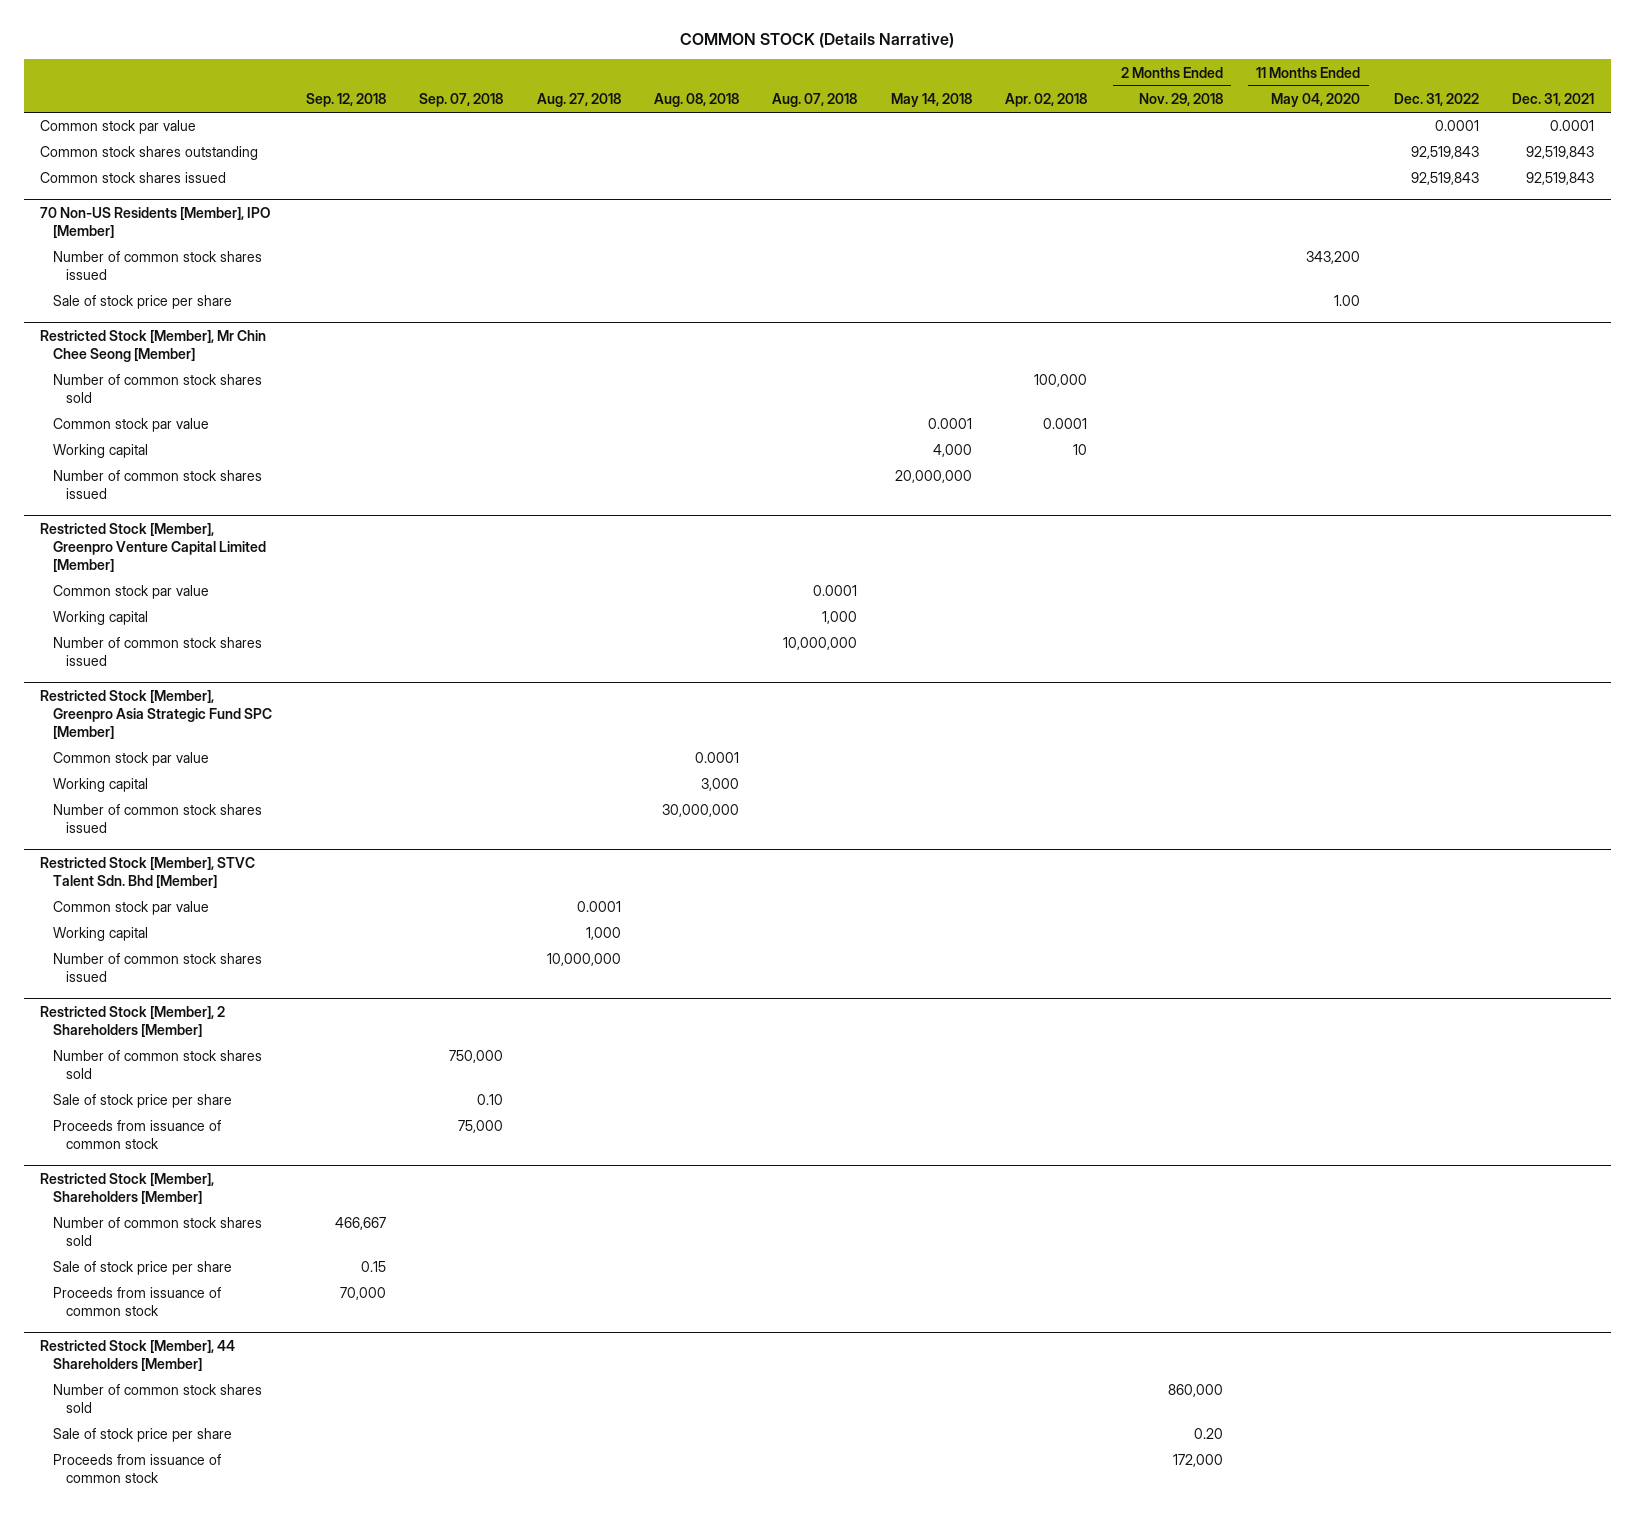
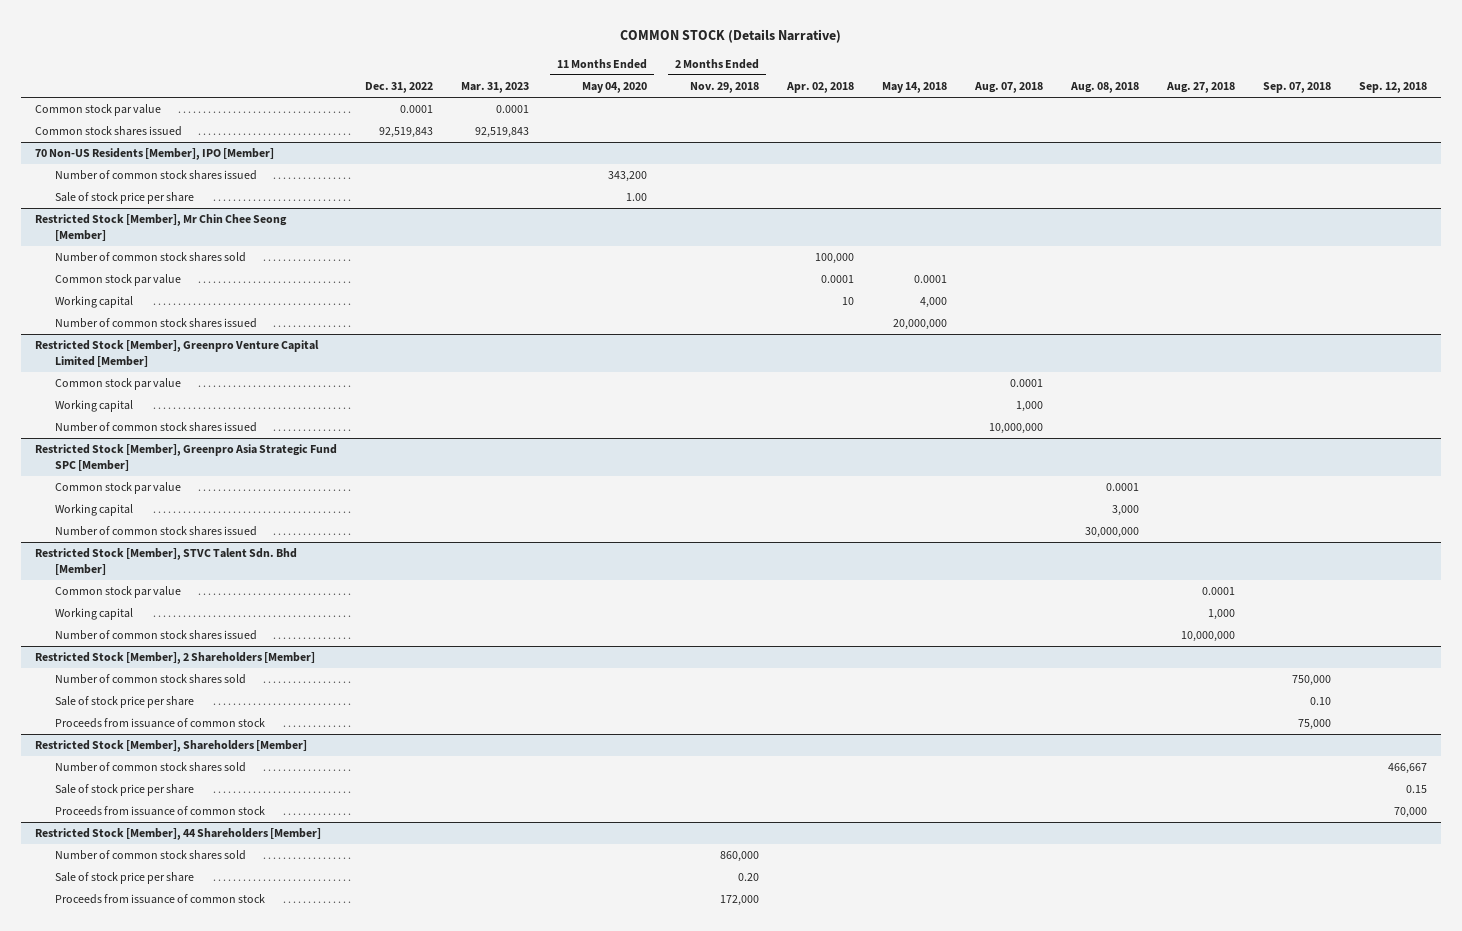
[1512,93,1595,107] Dec. 31, 2021 -> none
none -> [461,81,530,93] Mar. 31, 2023
[40,146,259,161] Common stock shares outstanding -> none

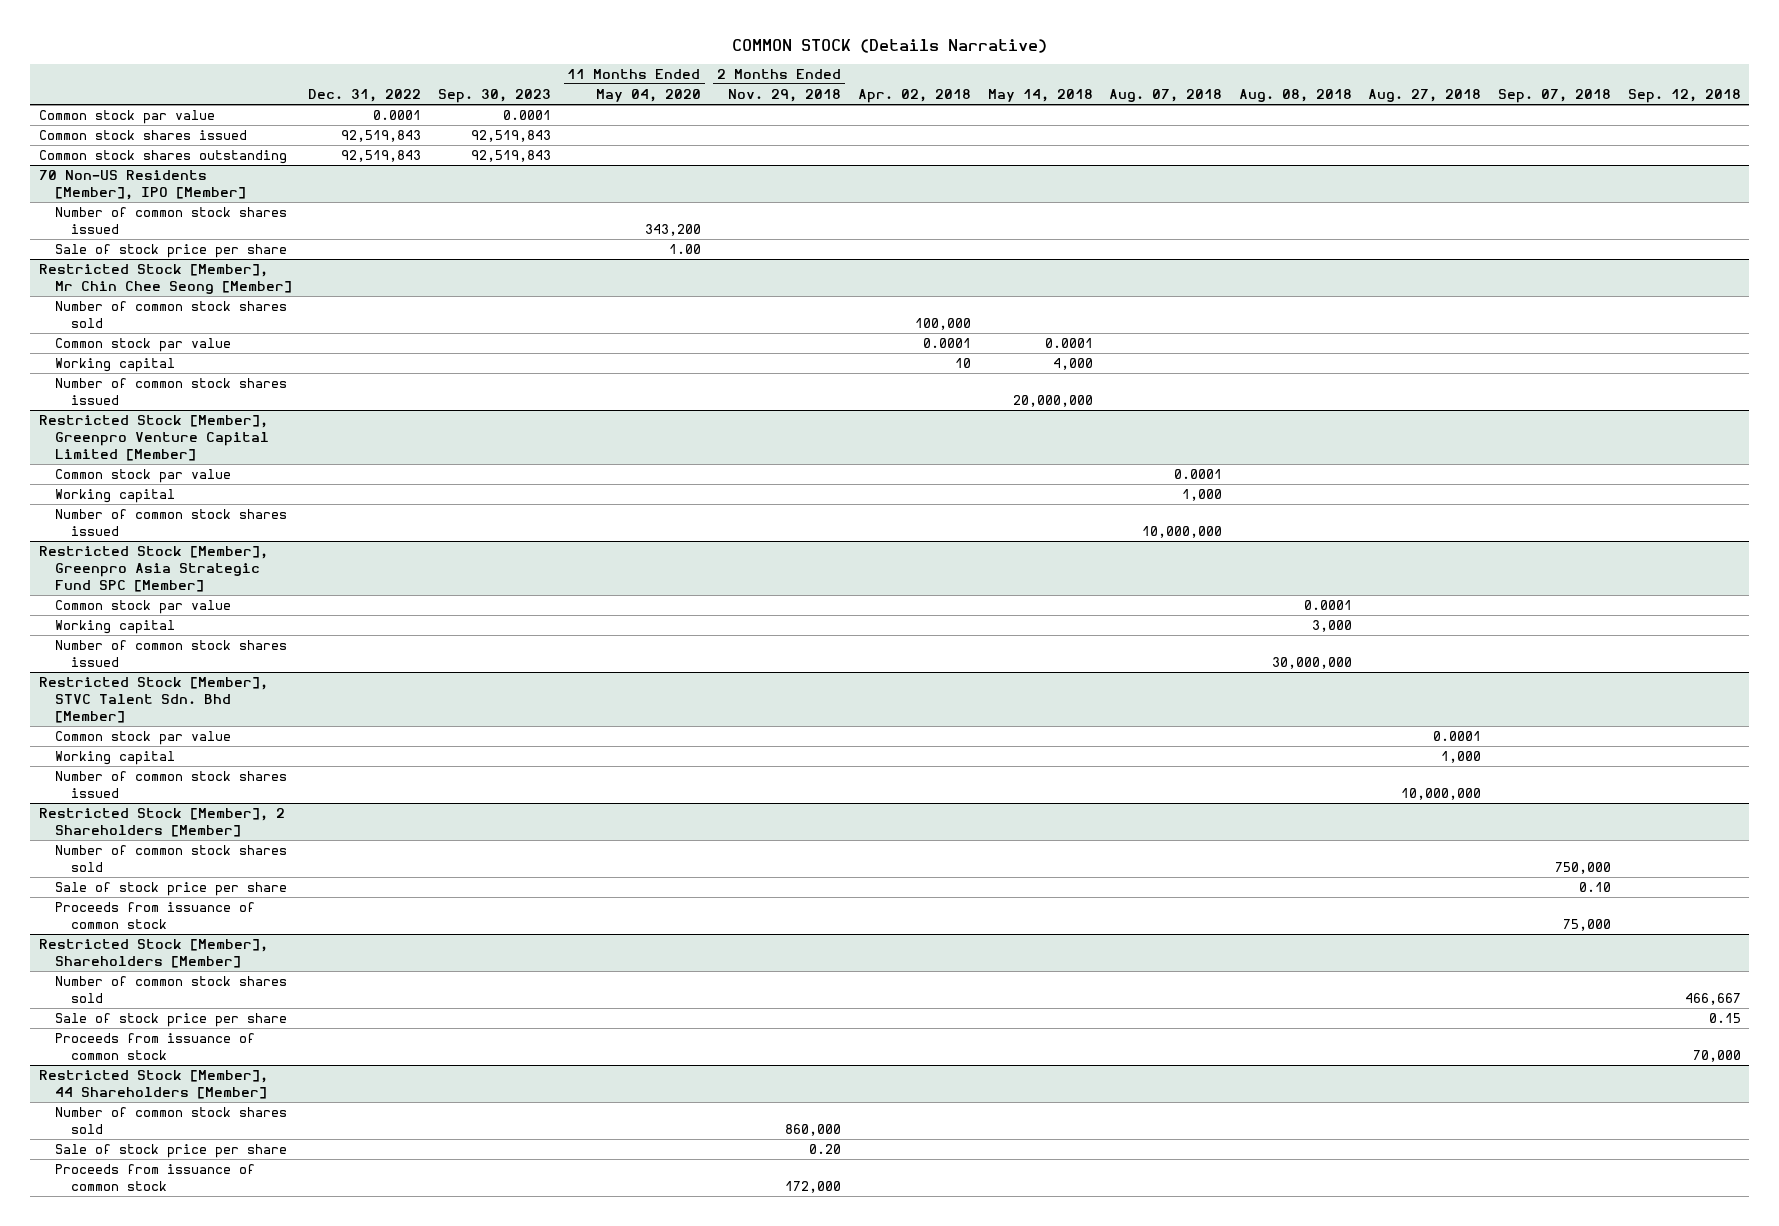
[461,81,530,93] Mar. 31, 2023 -> none
none -> [438,89,552,104] Sep. 30, 2023
none -> [38,150,287,165] Common stock shares outstanding

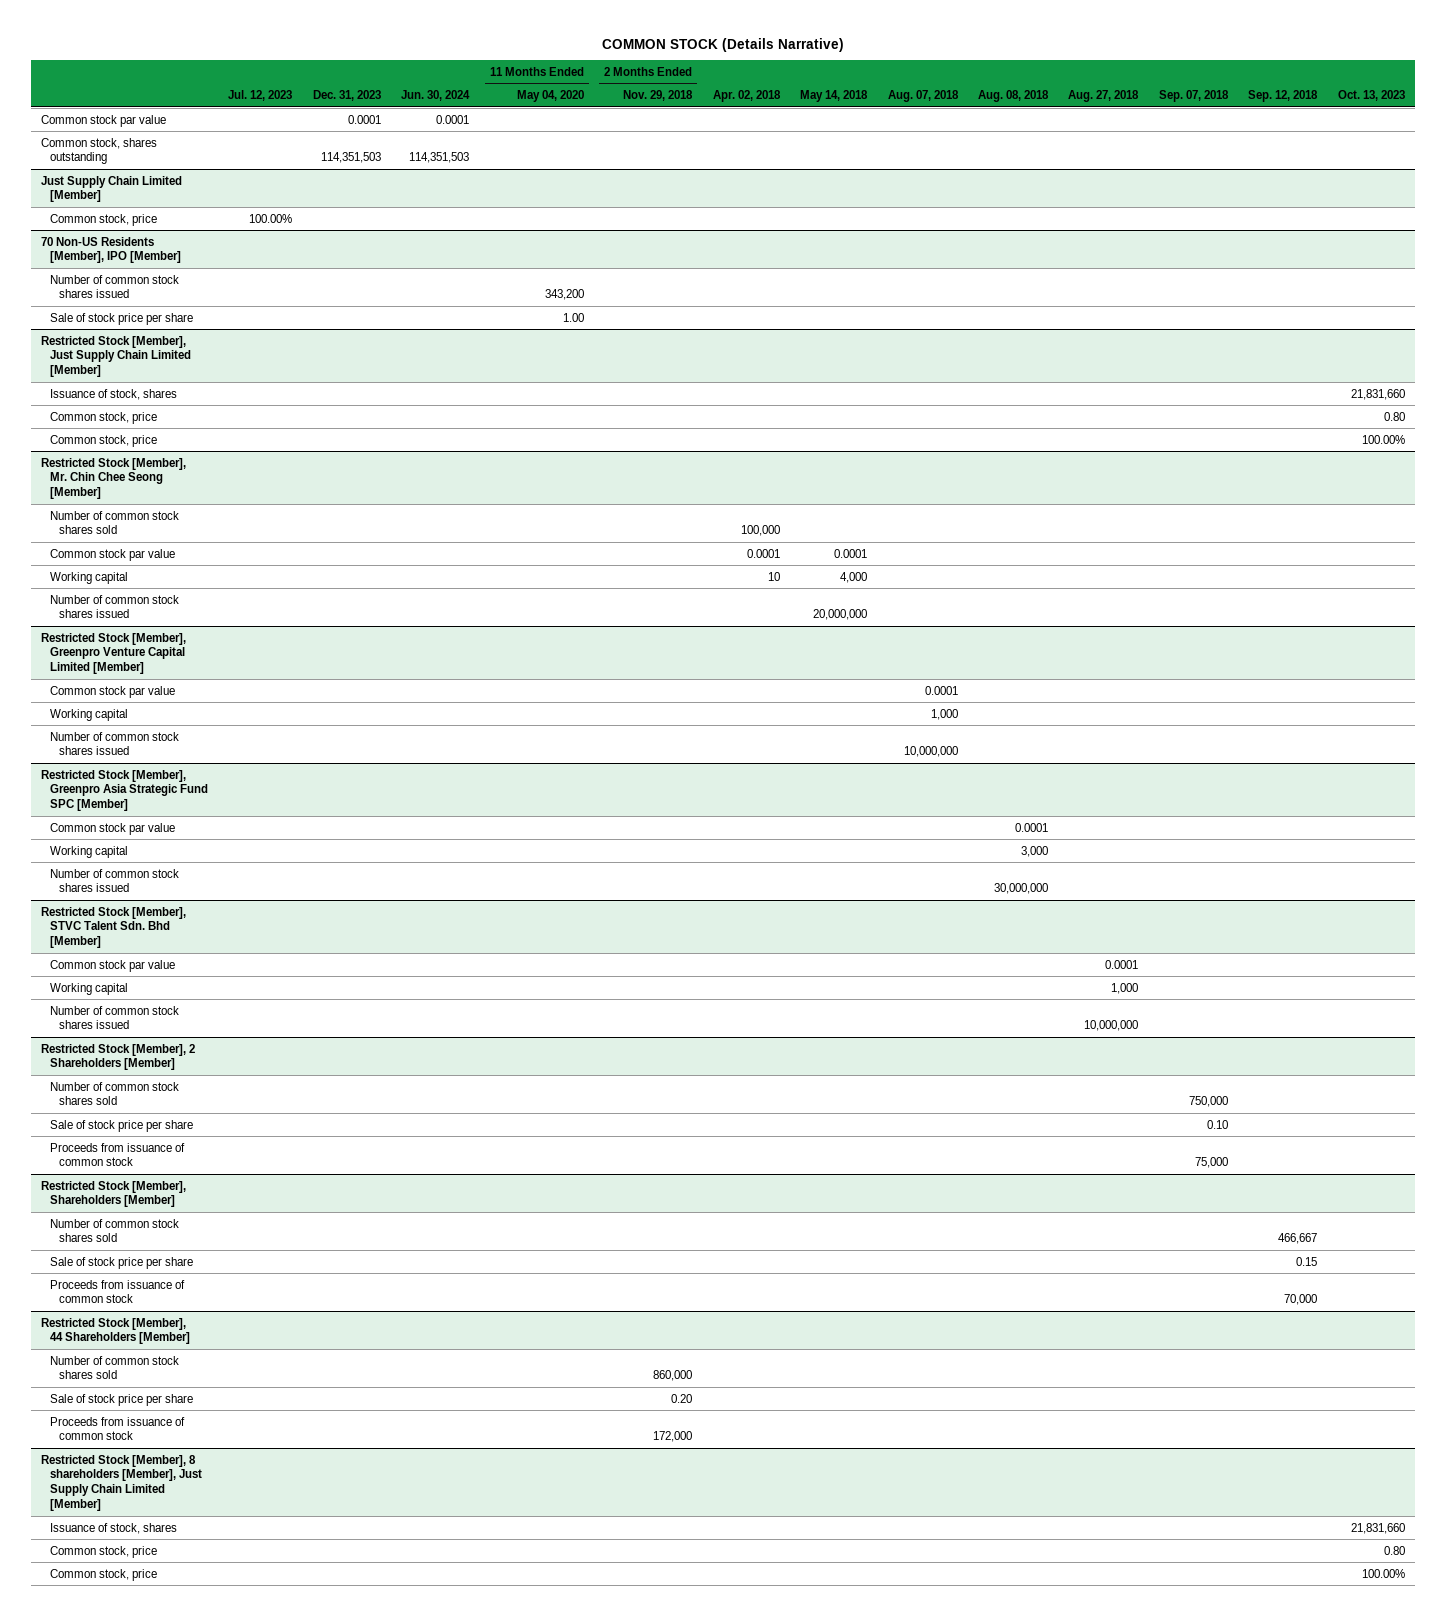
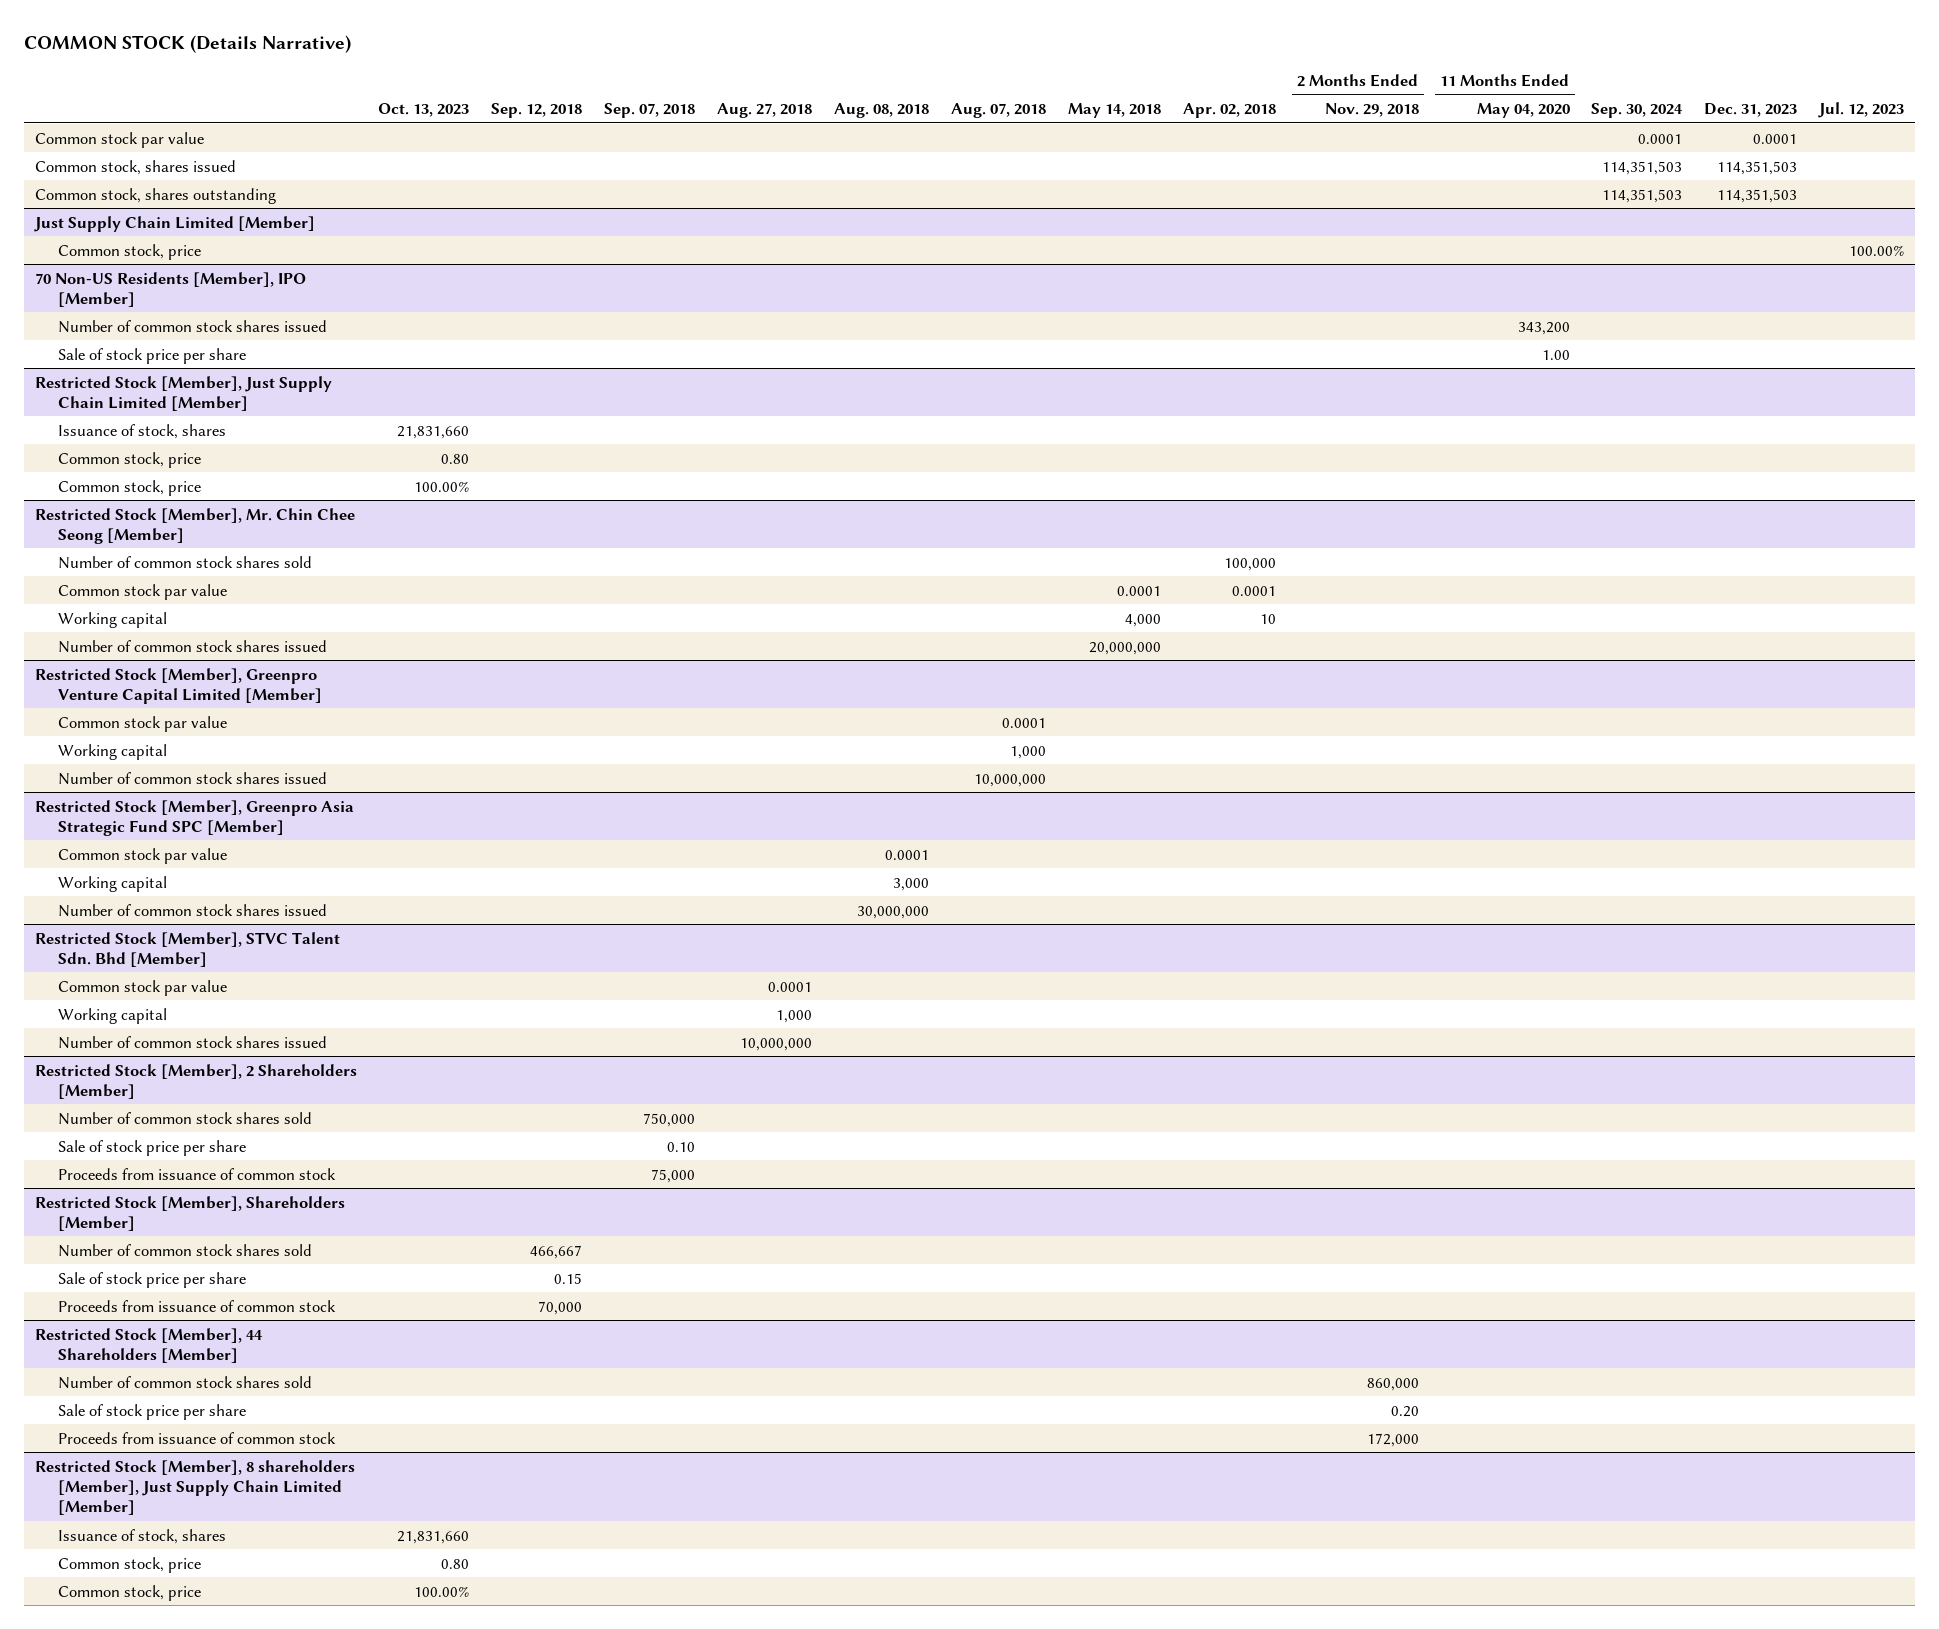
[401,90,471,102] Jun. 30, 2024 -> none
none -> [1591,102,1684,118] Sep. 30, 2024
none -> [34,159,236,175] Common stock, shares issued

